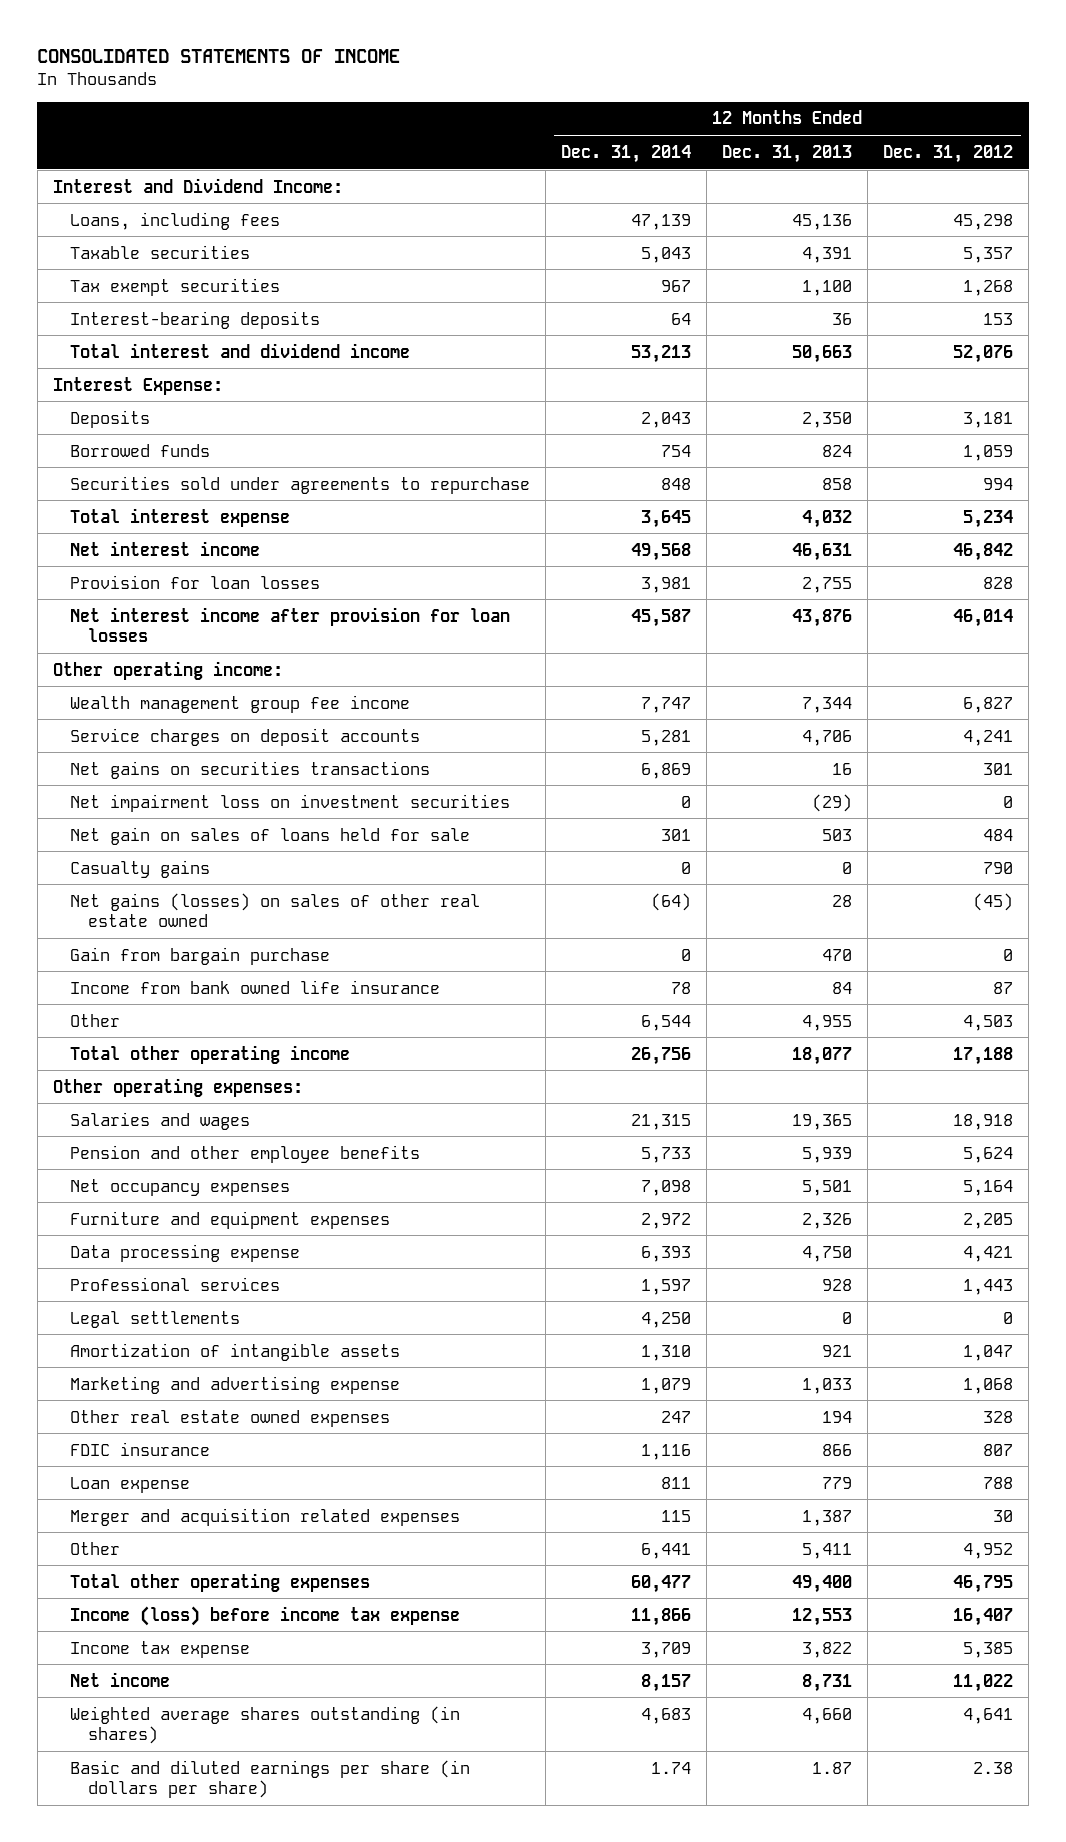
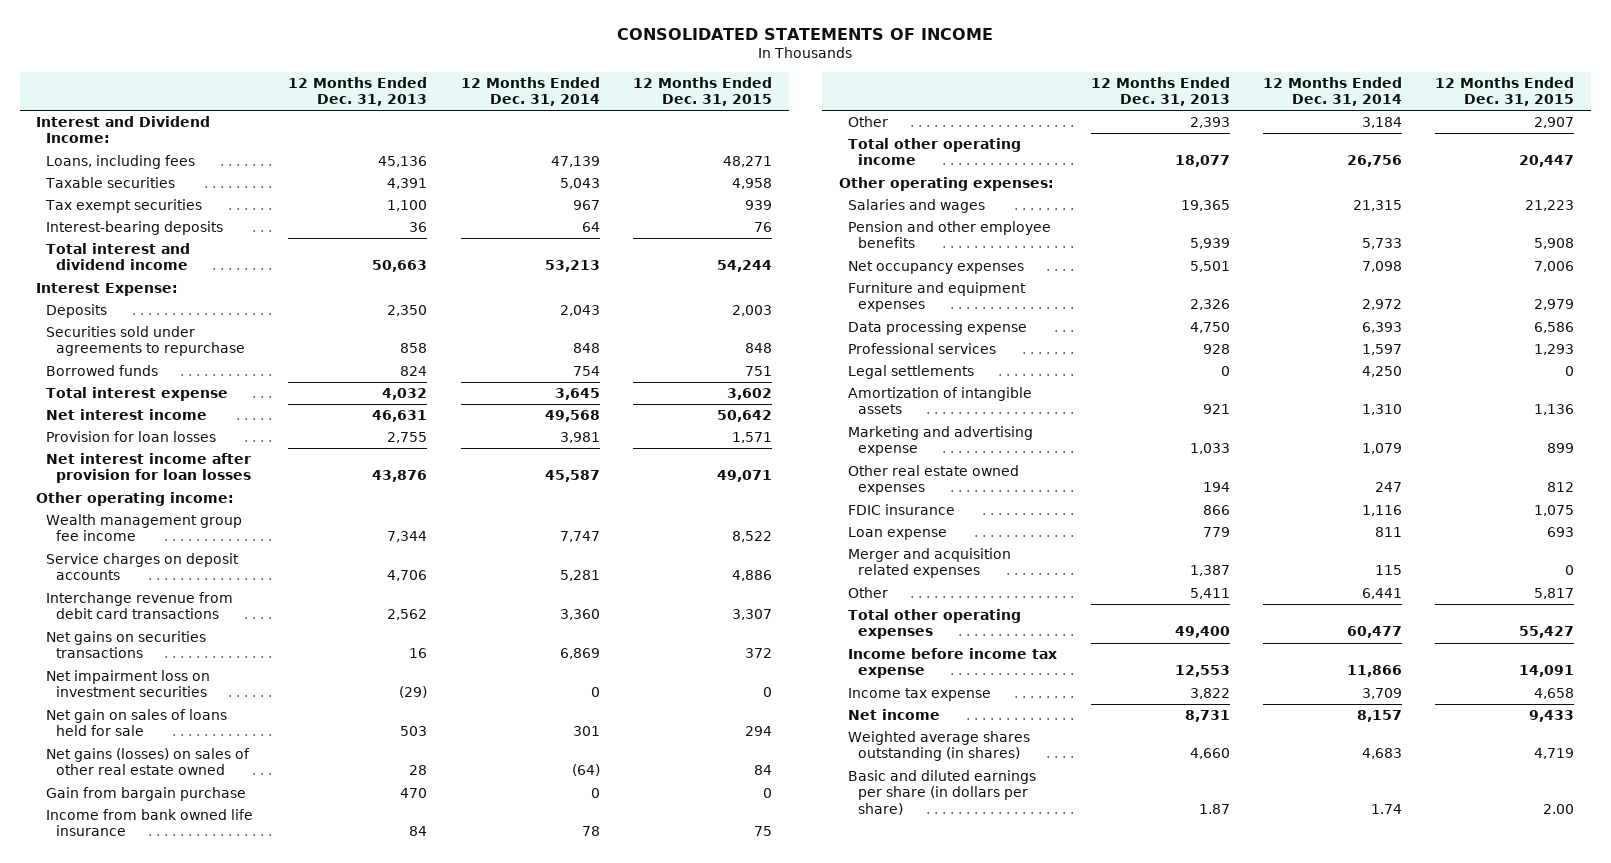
[883,144,1014,163] Dec. 31, 2012 -> none
none -> [633,76,773,107] 12 Months Ended Dec. 31, 2015
[70,443,211,457] Borrowed funds -> [46,364,159,376] Borrowed funds
none -> [46,591,234,620] Interchange revenue from debit card transactions
[70,859,211,878] Casualty gains -> none
[641,1014,692,1031] 6,544 -> [1362,116,1403,128] 3,184
[802,1014,853,1031] 4,955 -> [1189,116,1230,128] 2,393
[70,1605,461,1626] Income (loss) before income tax expense -> [848,647,1058,679] Income before income tax expense

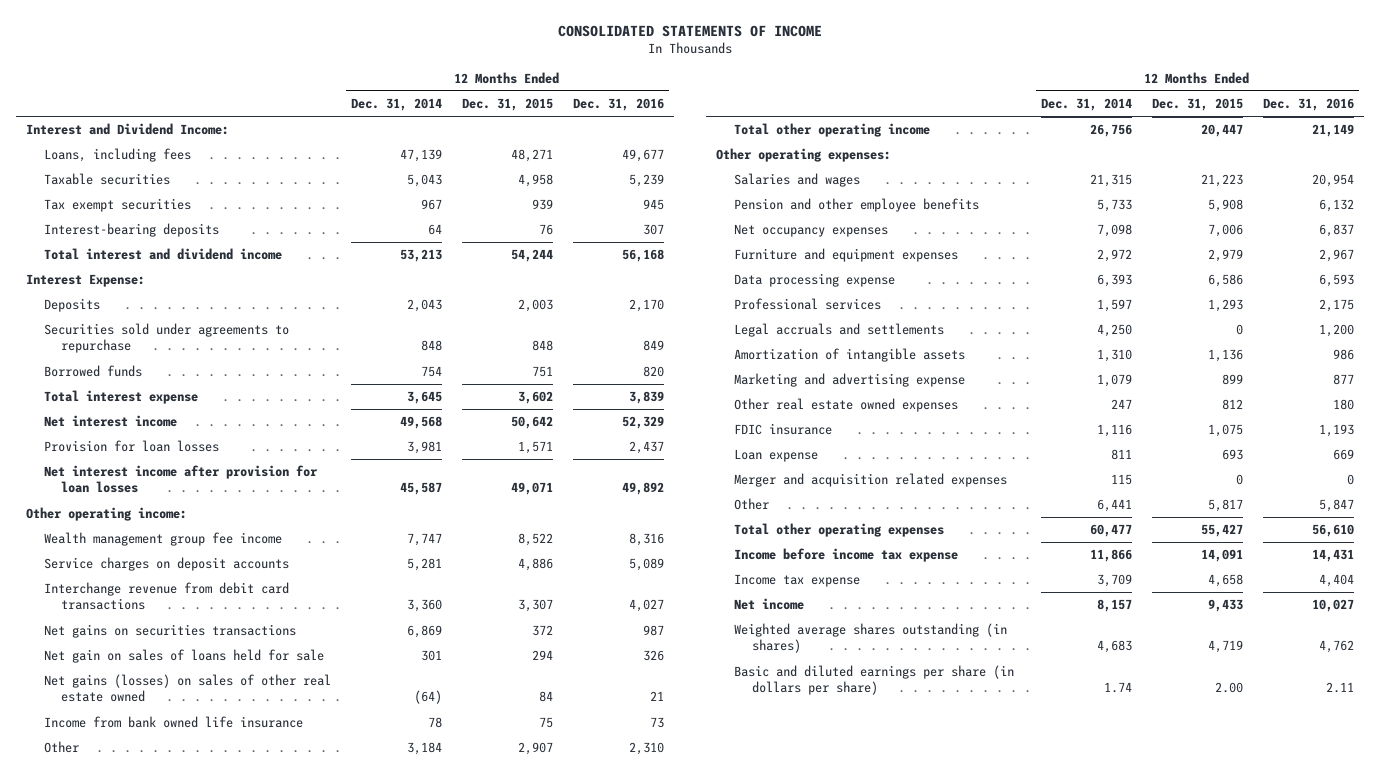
[288,76,428,107] 12 Months Ended Dec. 31, 2013 -> none
none -> [572,98,664,112] Dec. 31, 2016
[46,669,211,698] Net impairment loss on investment securities -> none
[46,786,247,801] Gain from bargain purchase -> none
[848,364,975,379] Legal settlements -> [733,323,944,338] Legal accruals and settlements

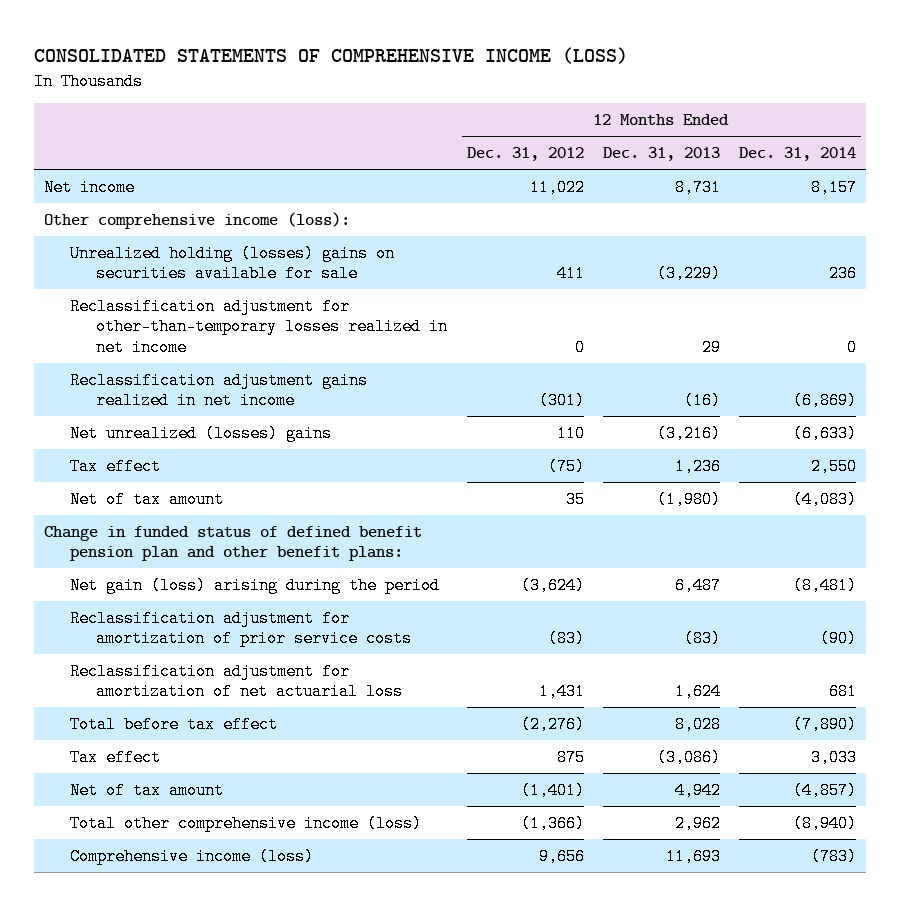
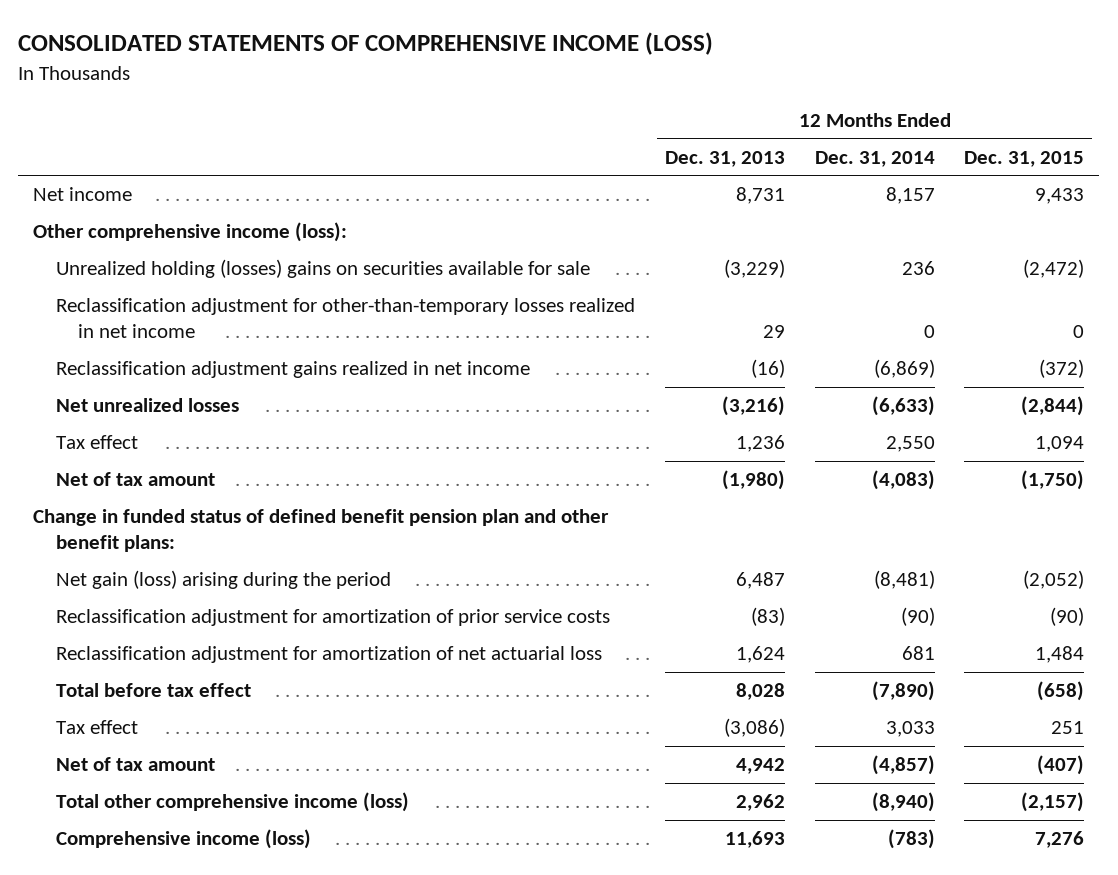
[466,147,584,162] Dec. 31, 2012 -> none
none -> [964,150,1085,167] Dec. 31, 2015
[70,424,333,442] Net unrealized (losses) gains -> [55,398,239,413] Net unrealized losses

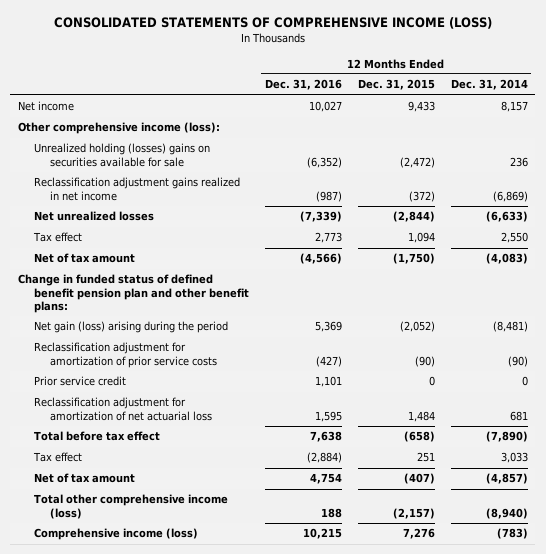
[664,150,785,167] Dec. 31, 2013 -> none
none -> [264,79,342,91] Dec. 31, 2016
[55,298,635,339] Reclassification adjustment for other-than-temporary losses realized in net income -> none
none -> [33,376,126,387] Prior service credit

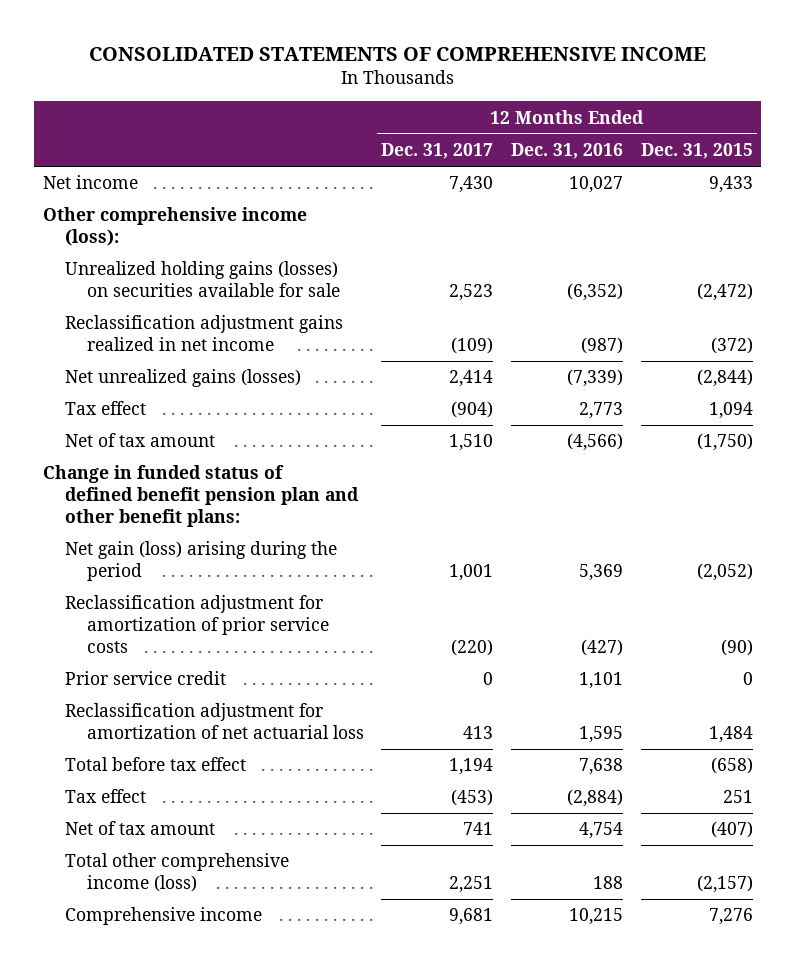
[53,17,492,30] CONSOLIDATED STATEMENTS OF COMPREHENSIVE INCOME (LOSS) -> [88,46,706,61] CONSOLIDATED STATEMENTS OF COMPREHENSIVE INCOME
[450,79,528,91] Dec. 31, 2014 -> none
none -> [381,143,494,160] Dec. 31, 2017
[33,143,210,167] Unrealized holding (losses) gains on securities available for sale -> [64,261,340,298] Unrealized holding gains (losses) on securities available for sale
[33,211,154,222] Net unrealized losses -> [64,369,301,388] Net unrealized gains (losses)
[33,528,198,541] Comprehensive income (loss) -> [64,907,262,926] Comprehensive income

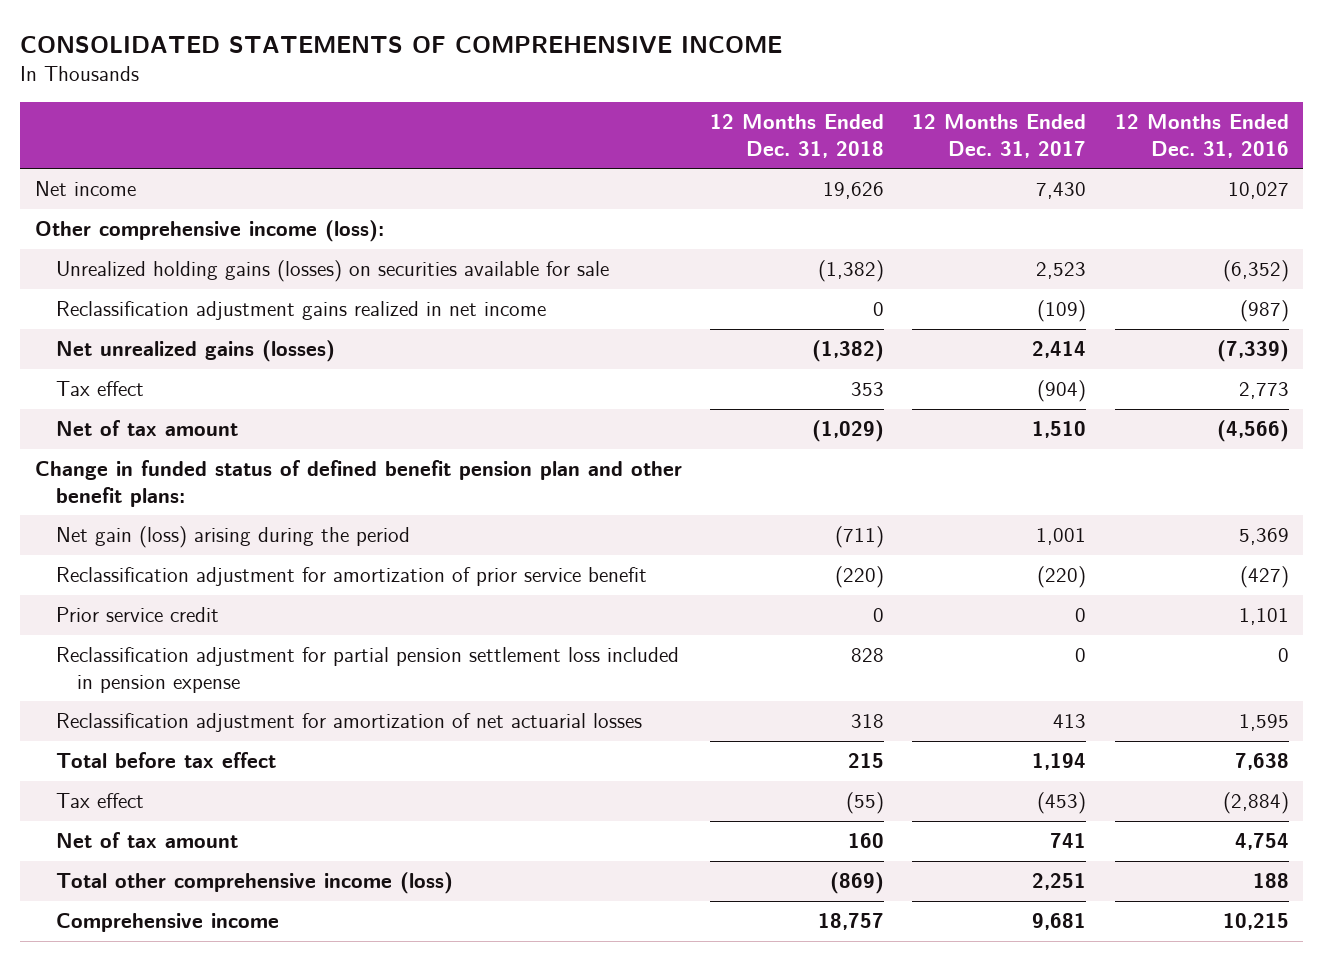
[640,143,753,160] Dec. 31, 2015 -> none
none -> [709,114,884,158] 12 Months Ended Dec. 31, 2018
[64,595,329,654] Reclassification adjustment for amortization of prior service costs -> [55,567,647,587] Reclassification adjustment for amortization of prior service benefit
none -> [55,647,679,693] Reclassification adjustment for partial pension settlement loss included in pension expense
[64,703,364,740] Reclassification adjustment for amortization of net actuarial loss -> [55,713,642,733] Reclassification adjustment for amortization of net actuarial losses

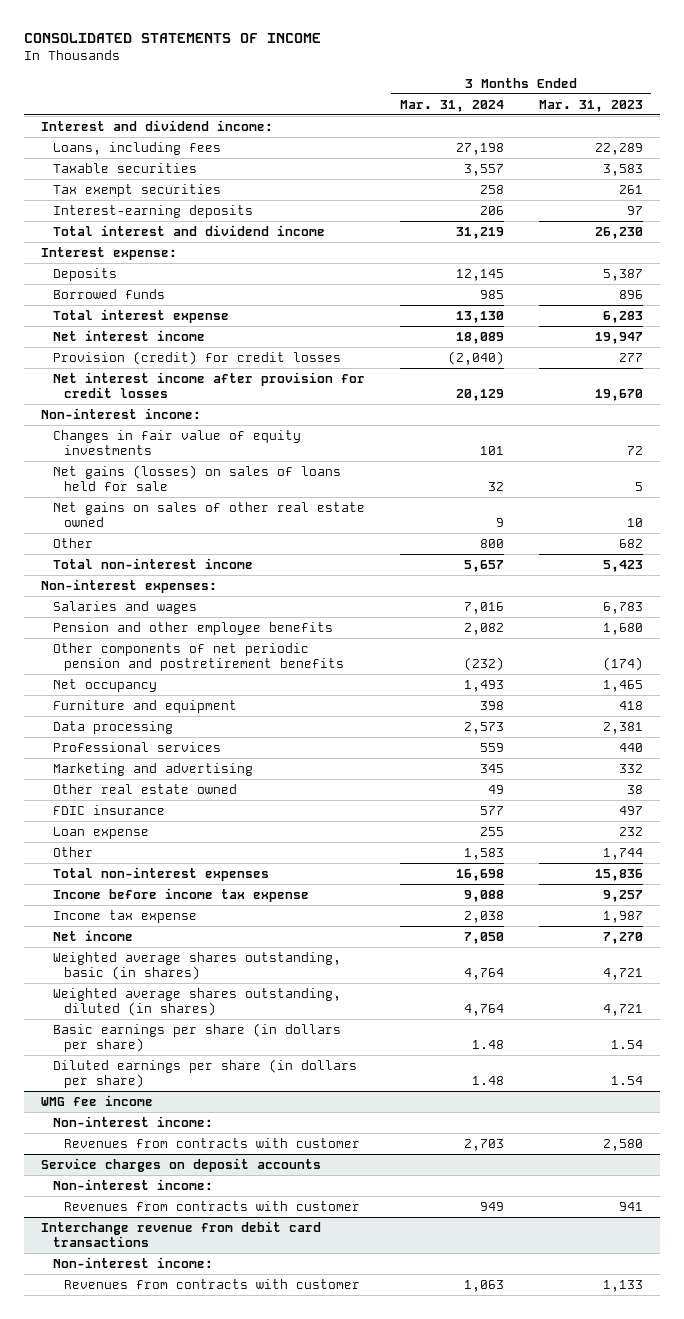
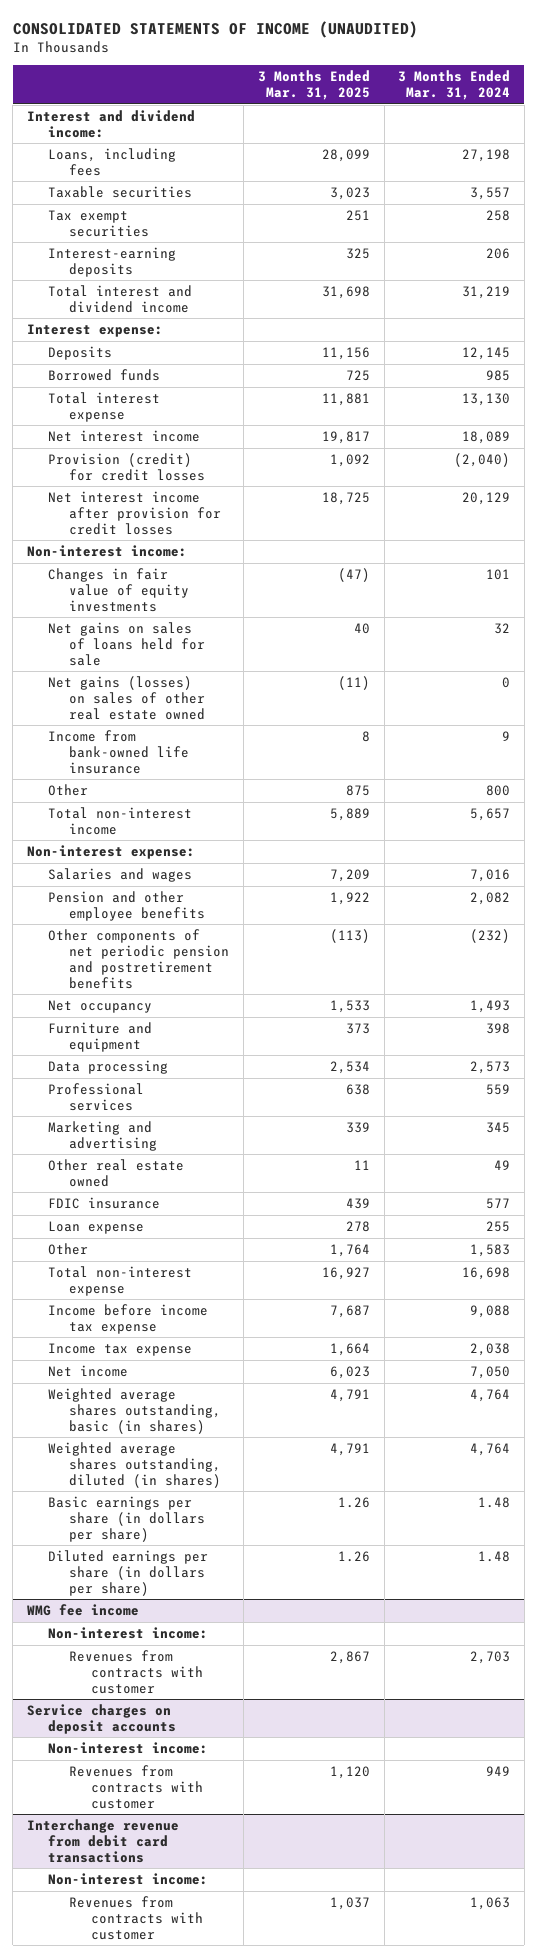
[23,33,321,44] CONSOLIDATED STATEMENTS OF INCOME -> [12,20,418,38] CONSOLIDATED STATEMENTS OF INCOME (UNAUDITED)
[538,99,643,112] Mar. 31, 2023 -> none
none -> [257,70,370,101] 3 Months Ended Mar. 31, 2025
[52,464,341,491] Net gains (losses) on sales of loans held for sale -> [48,621,206,666] Net gains on sales of loans held for sale
none -> [48,675,206,720] Net gains (losses) on sales of other real estate owned
[52,501,365,527] Net gains on sales of other real estate owned -> [48,729,190,774] Income from bank-owned life insurance
[41,578,218,593] Non-interest expenses: -> [26,844,195,859] Non-interest expense:
[52,866,269,881] Total non-interest expenses -> [48,1265,193,1296] Total non-interest expense

